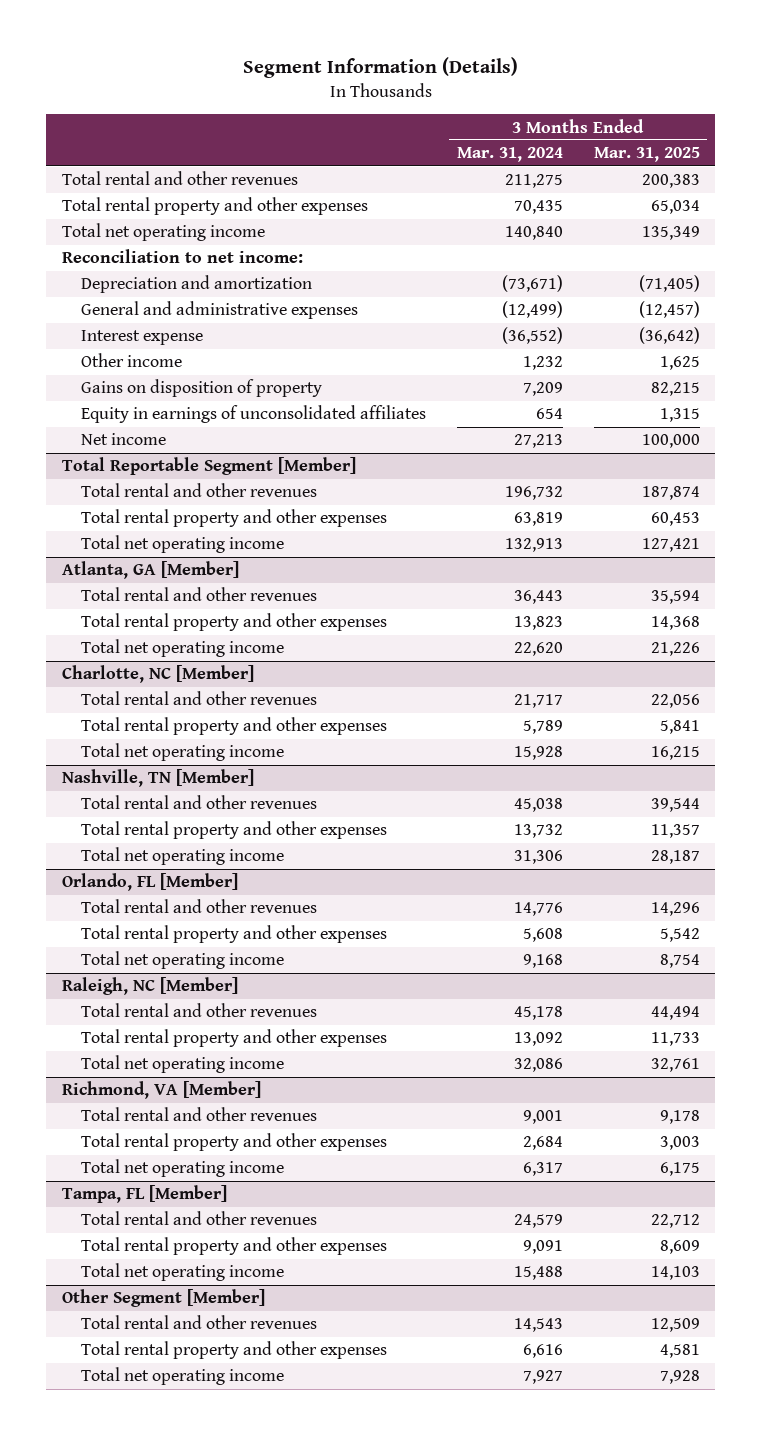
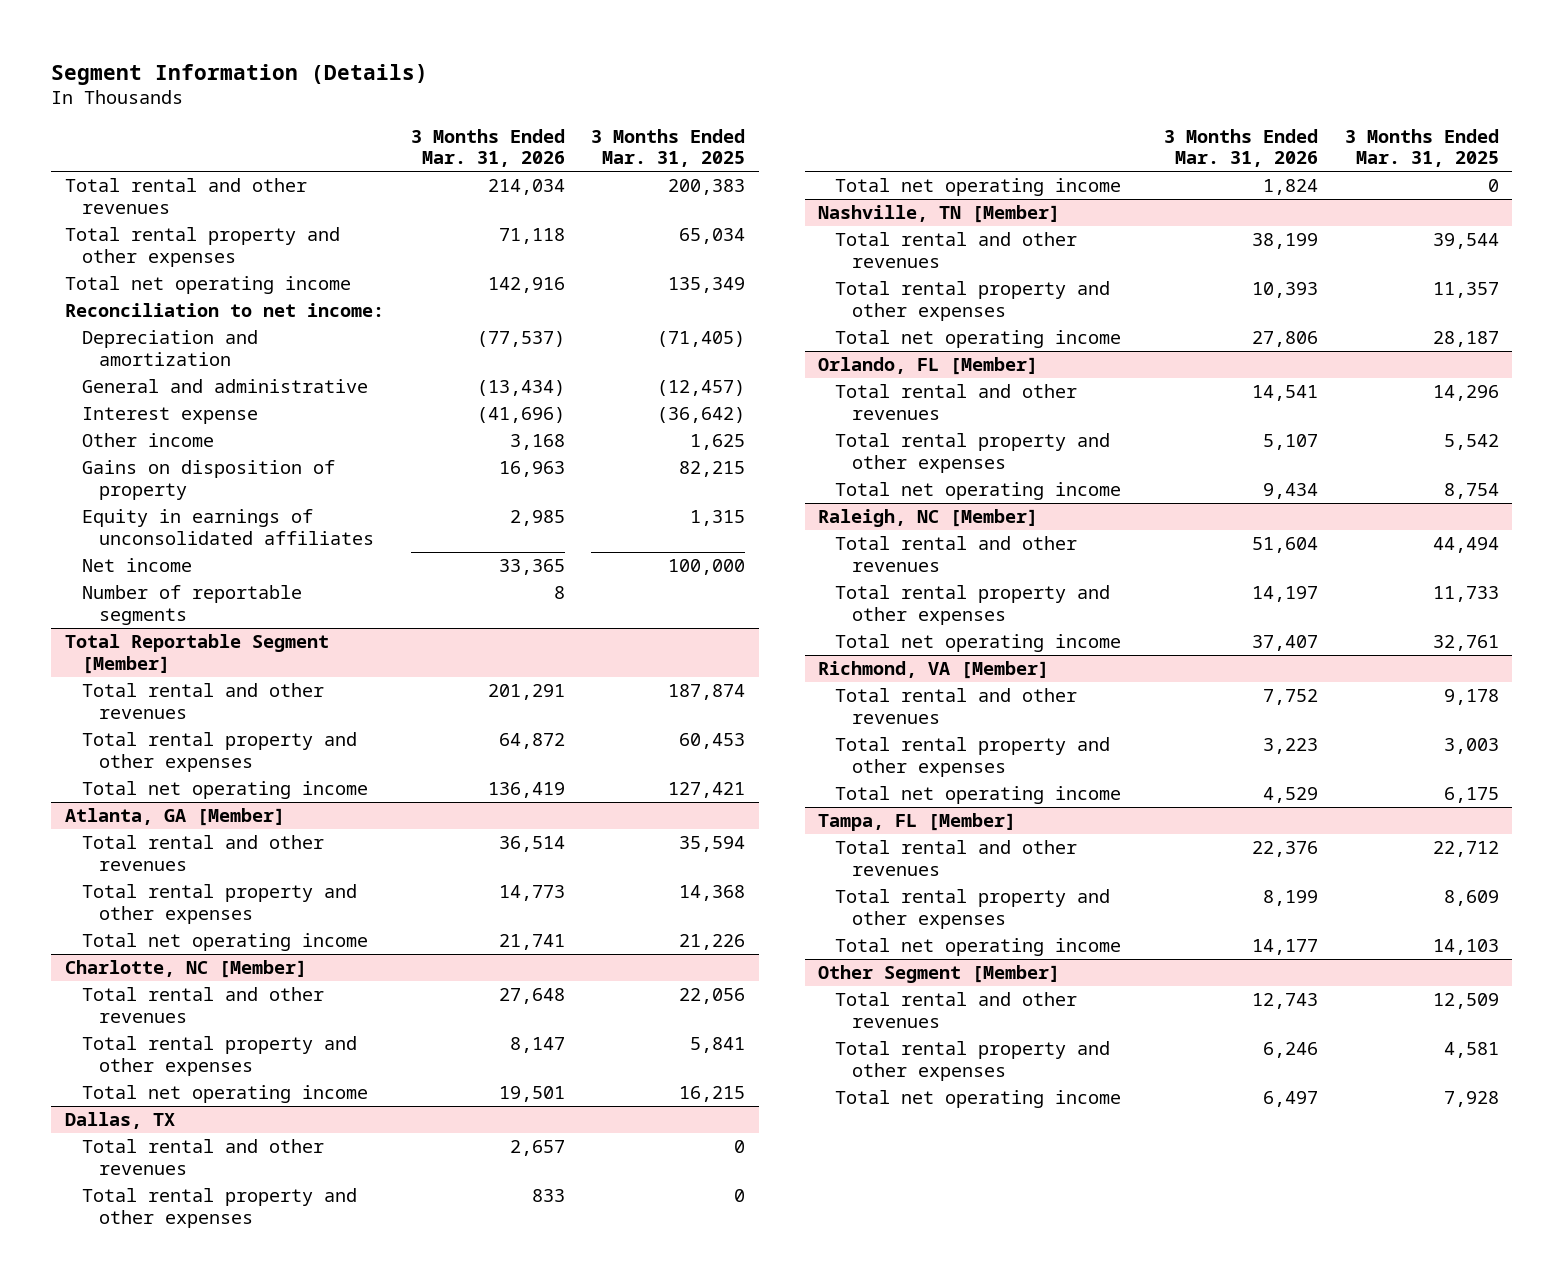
[456,147,563,163] Mar. 31, 2024 -> none
none -> [410,128,565,168] 3 Months Ended Mar. 31, 2026
[80,301,358,320] General and administrative expenses -> [81,379,368,394] General and administrative
none -> [81,585,302,625] Number of reportable segments
none -> [64,1112,175,1130] Dallas, TX
none -> [81,1139,324,1175] Total rental and other revenues
none -> [81,1188,357,1228] Total rental property and other expenses
none -> [835,178,1122,197] Total net operating income

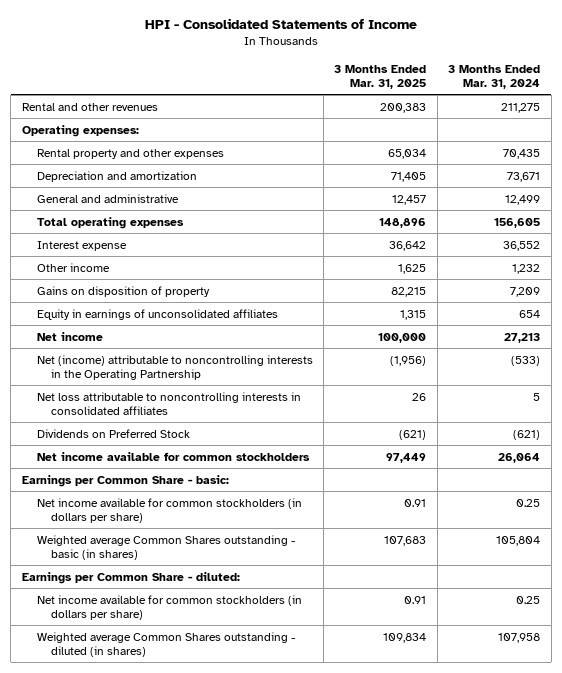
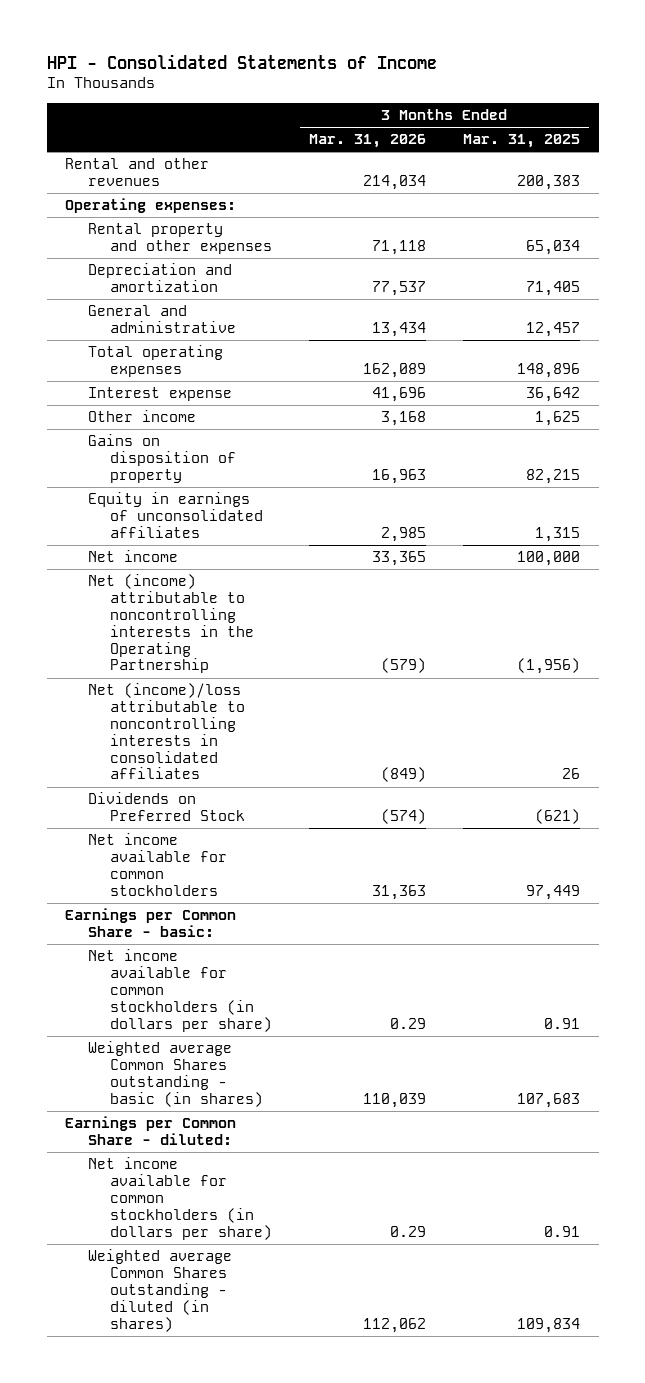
[448,64,541,89] 3 Months Ended Mar. 31, 2024 -> none
none -> [308,134,426,149] Mar. 31, 2026
[36,391,301,415] Net loss attributable to noncontrolling interests in consolidated affiliates -> [87,683,245,780] Net (income)/loss attributable to noncontrolling interests in consolidated affiliates

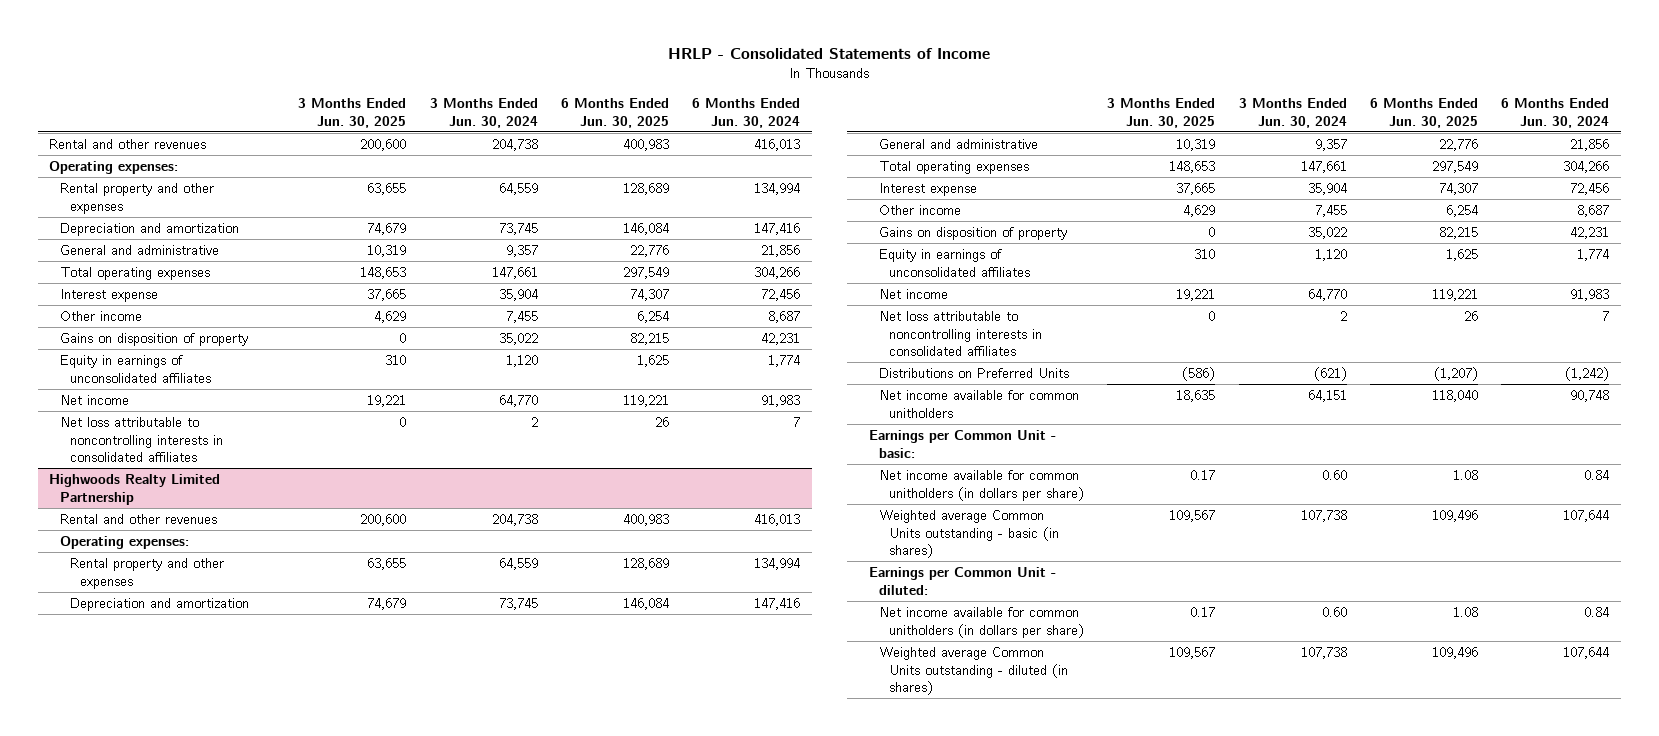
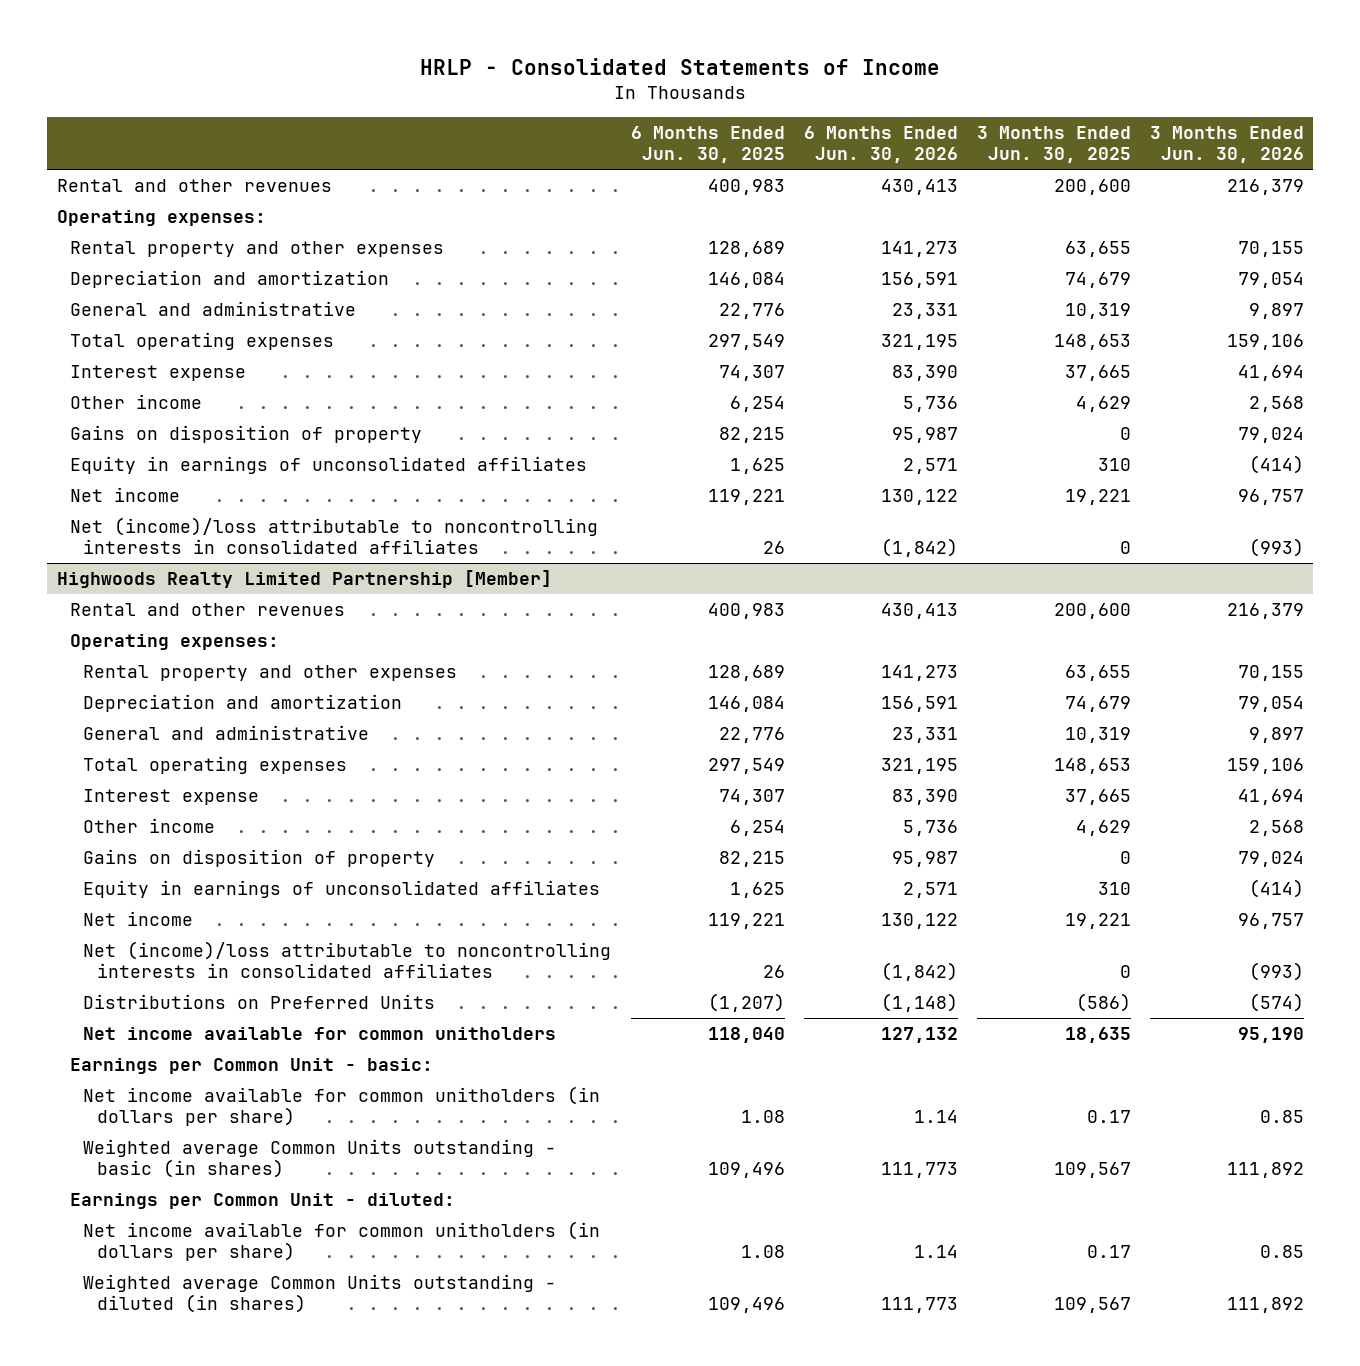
[429,98,538,128] 3 Months Ended Jun. 30, 2024 -> none
[692,98,801,128] 6 Months Ended Jun. 30, 2024 -> none
none -> [803,126,958,164] 6 Months Ended Jun. 30, 2026
none -> [1149,126,1304,164] 3 Months Ended Jun. 30, 2026
[59,416,223,463] Net loss attributable to noncontrolling interests in consolidated affiliates -> [70,517,599,555] Net (income)/loss attributable to noncontrolling interests in consolidated affiliates
[49,473,221,505] Highwoods Realty Limited Partnership -> [56,570,552,589] Highwoods Realty Limited Partnership [Member]
[878,310,1043,357] Net loss attributable to noncontrolling interests in consolidated affiliates -> [83,941,612,979] Net (income)/loss attributable to noncontrolling interests in consolidated affiliates

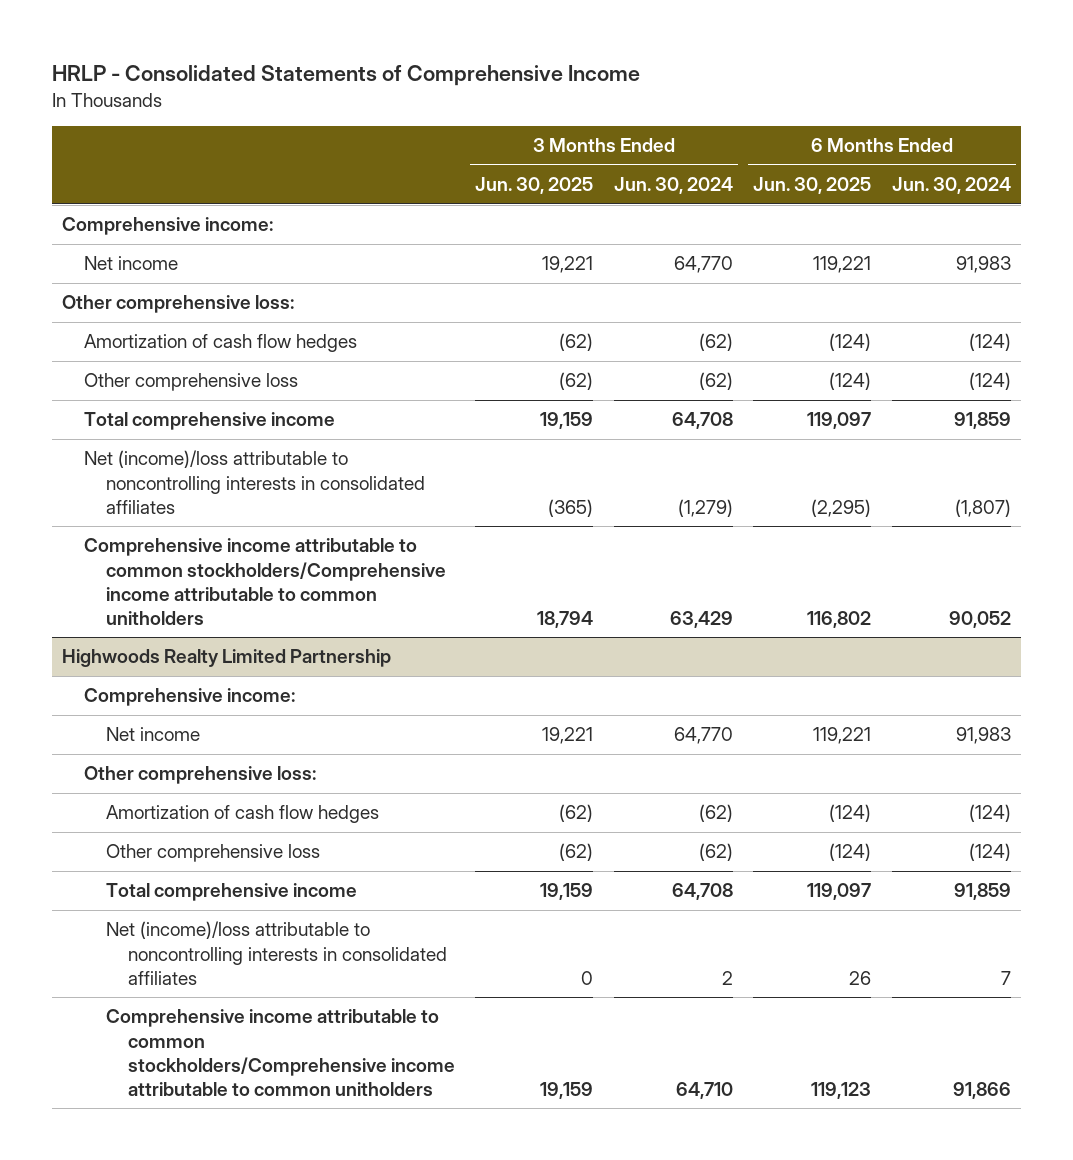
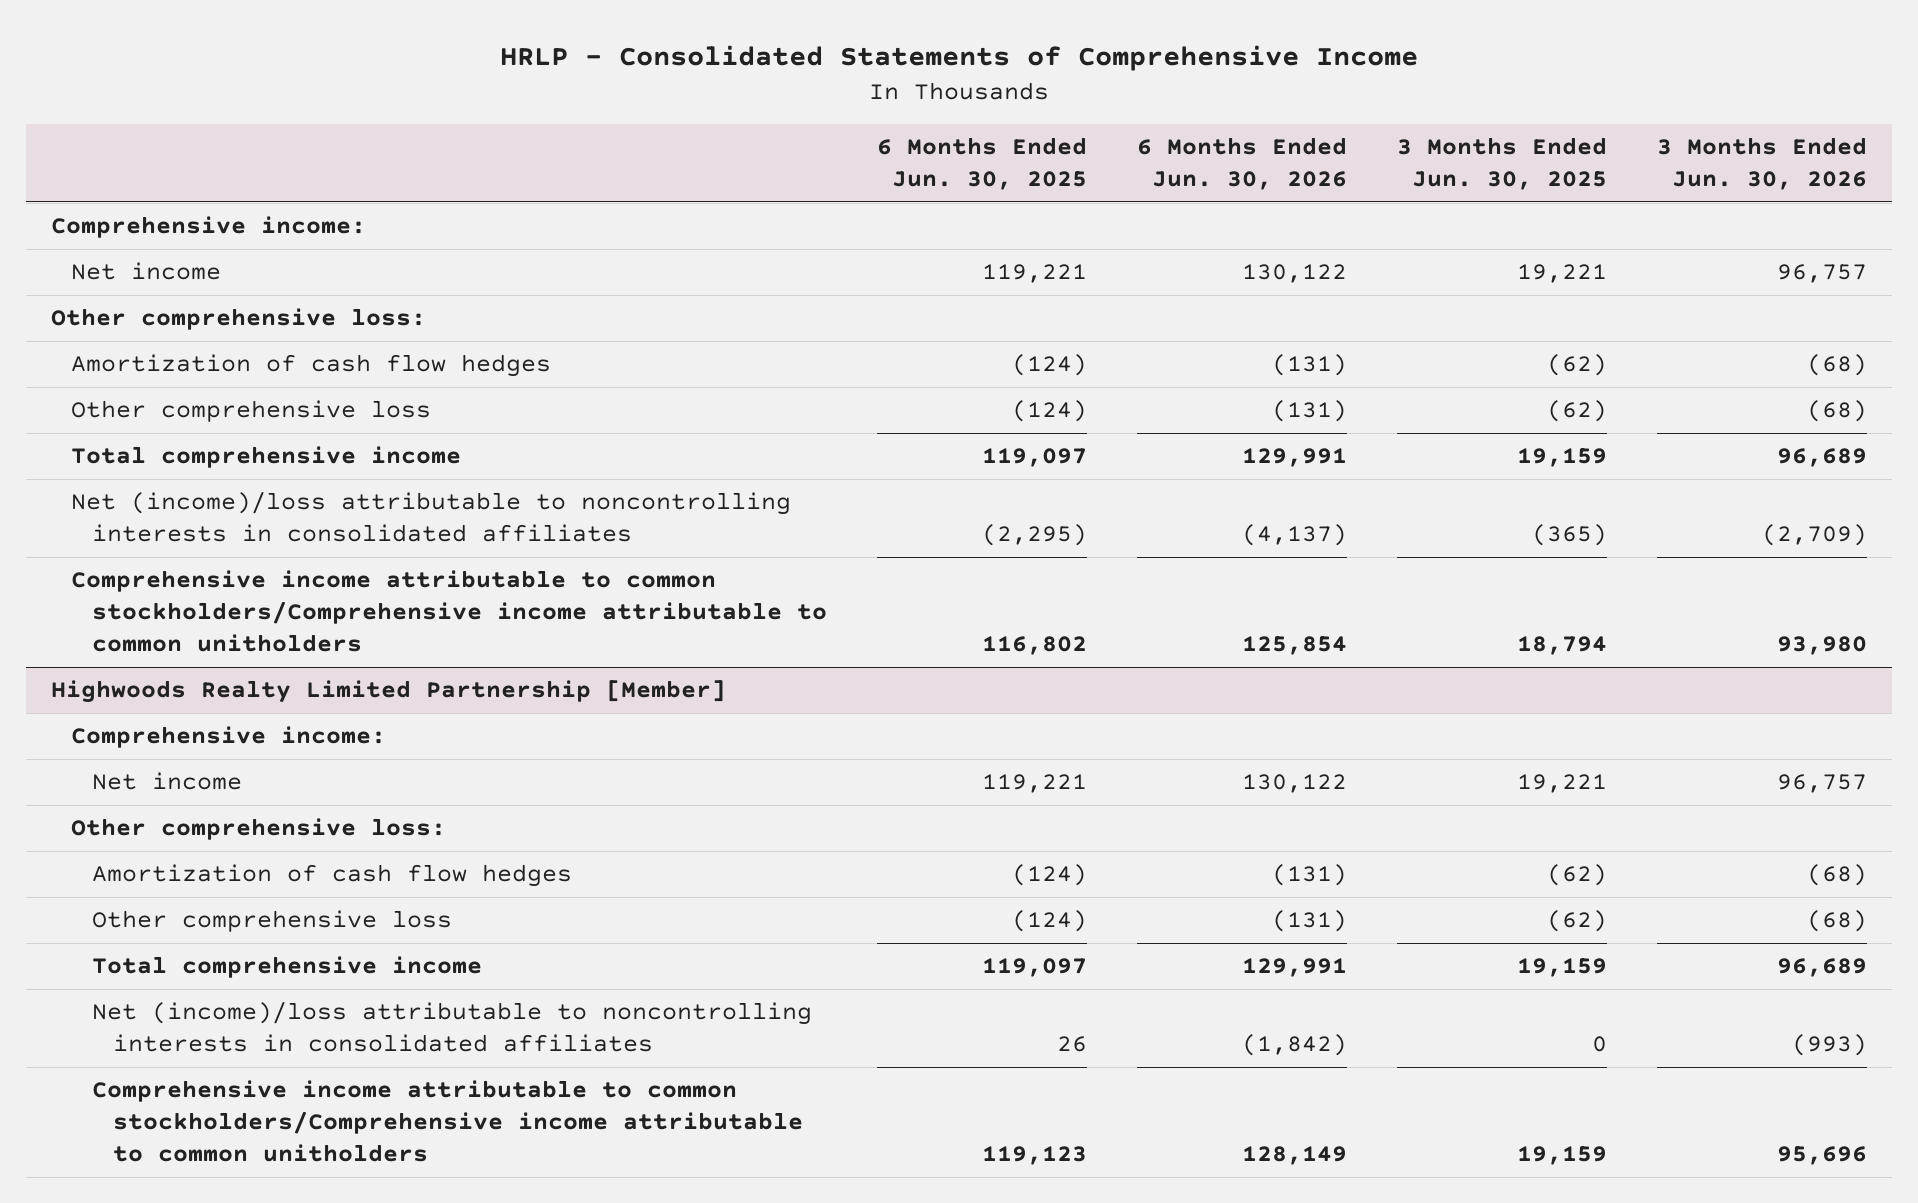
[613,177,733,195] Jun. 30, 2024 -> none
[891,177,1011,195] Jun. 30, 2024 -> none
none -> [1137,137,1348,191] 6 Months Ended Jun. 30, 2026
none -> [1656,137,1867,191] 3 Months Ended Jun. 30, 2026
[62,649,392,668] Highwoods Realty Limited Partnership -> [50,680,726,704] Highwoods Realty Limited Partnership [Member]

